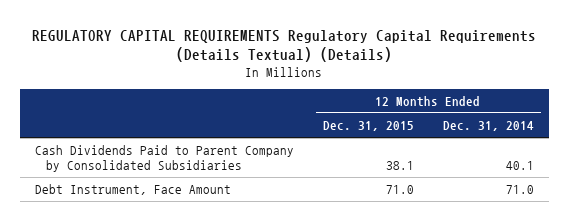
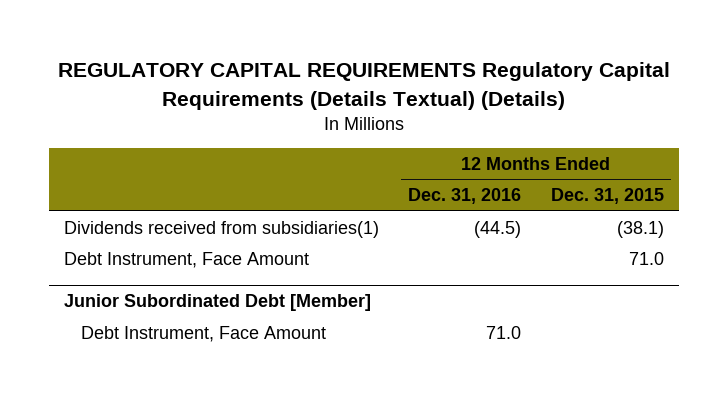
[442,121,534,132] Dec. 31, 2014 -> none
none -> [408,188,522,205] Dec. 31, 2016
[34,145,294,173] Cash Dividends Paid to Parent Company by Consolidated Subsidiaries -> none
none -> [64,220,380,238] Dividends received from subsidiaries(1)
none -> [64,294,372,312] Junior Subordinated Debt [Member]
none -> [81,325,327,342] Debt Instrument, Face Amount

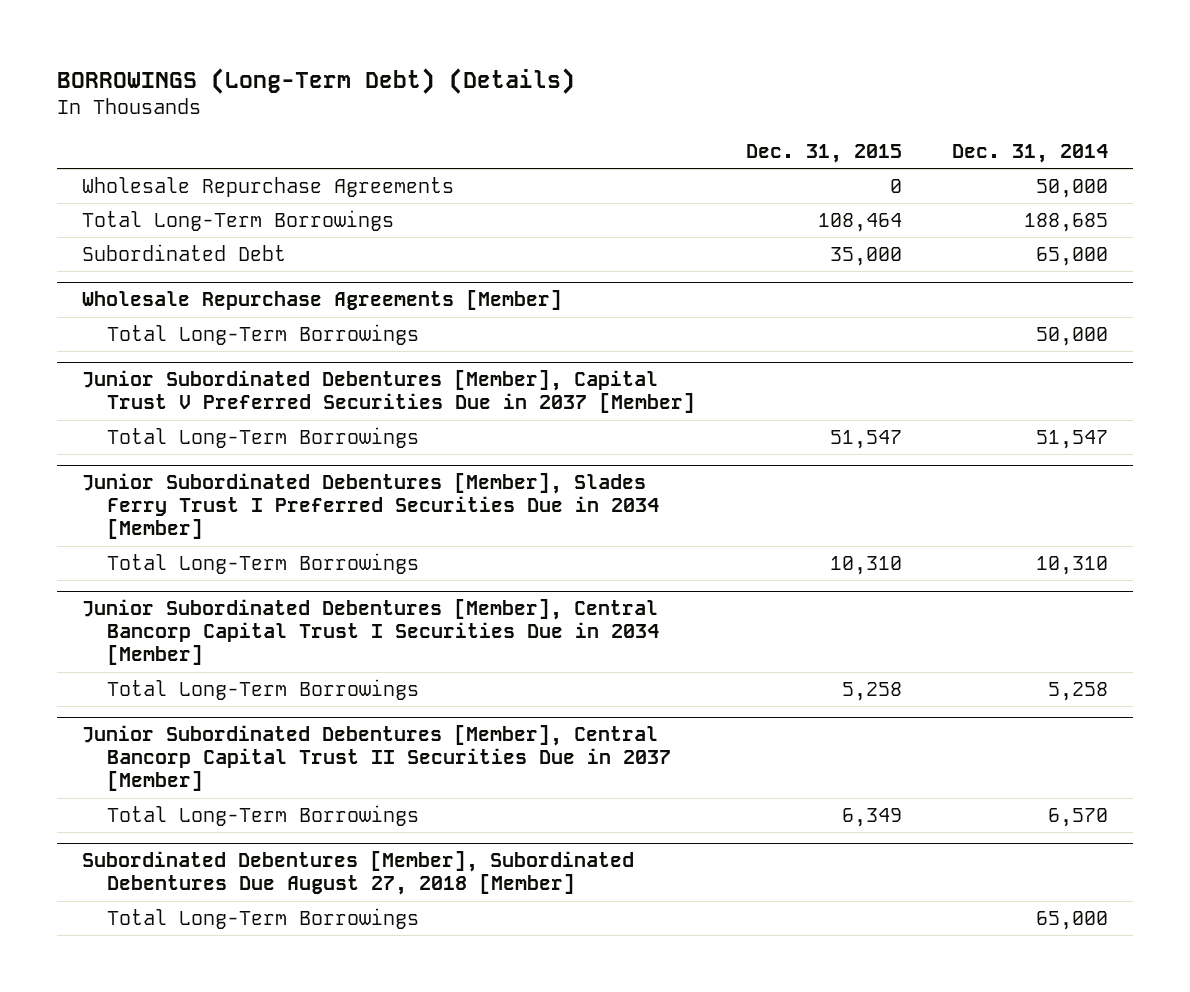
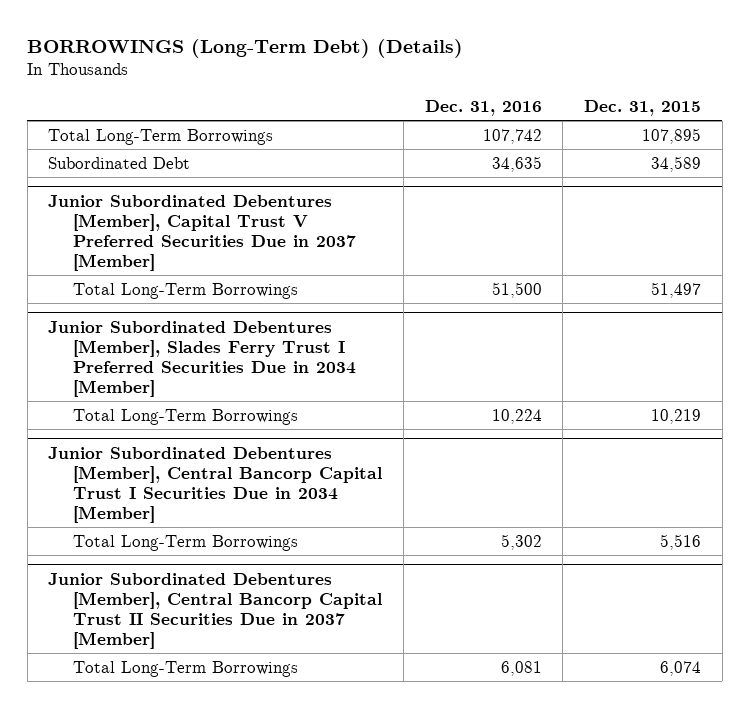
[952,143,1109,163] Dec. 31, 2014 -> none
none -> [424,99,542,116] Dec. 31, 2016
[82,176,455,197] Wholesale Repurchase Agreements -> none
[82,290,563,311] Wholesale Repurchase Agreements [Member] -> none
[107,323,420,345] Total Long-Term Borrowings -> none
[817,212,902,232] 108,464 -> [642,127,702,144] 107,895
[829,246,902,266] 35,000 -> [651,155,702,172] 34,589
[829,429,902,449] 51,547 -> [651,281,702,298] 51,497
[829,555,902,575] 10,310 -> [651,408,702,424] 10,219
[841,681,902,701] 5,258 -> [660,533,702,550] 5,516
[82,851,635,896] Subordinated Debentures [Member], Subordinated Debentures Due August 27, 2018 [Member] -> none
[107,907,420,929] Total Long-Term Borrowings -> none
[841,807,902,827] 6,349 -> [660,660,702,676] 6,074

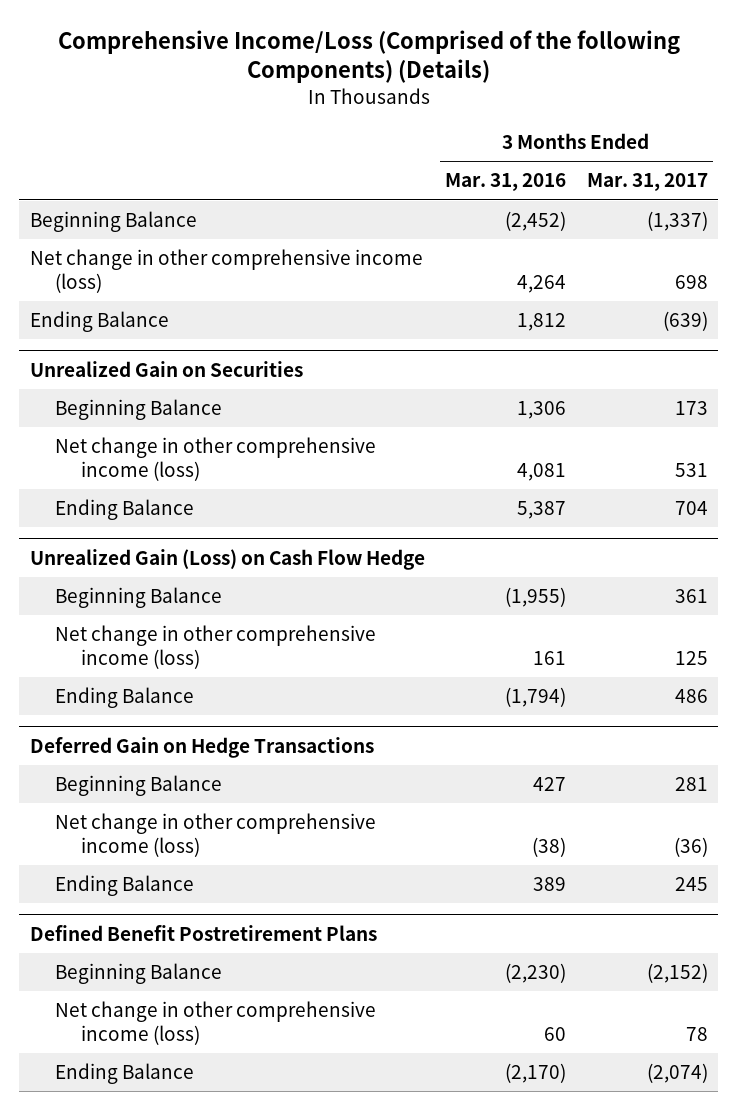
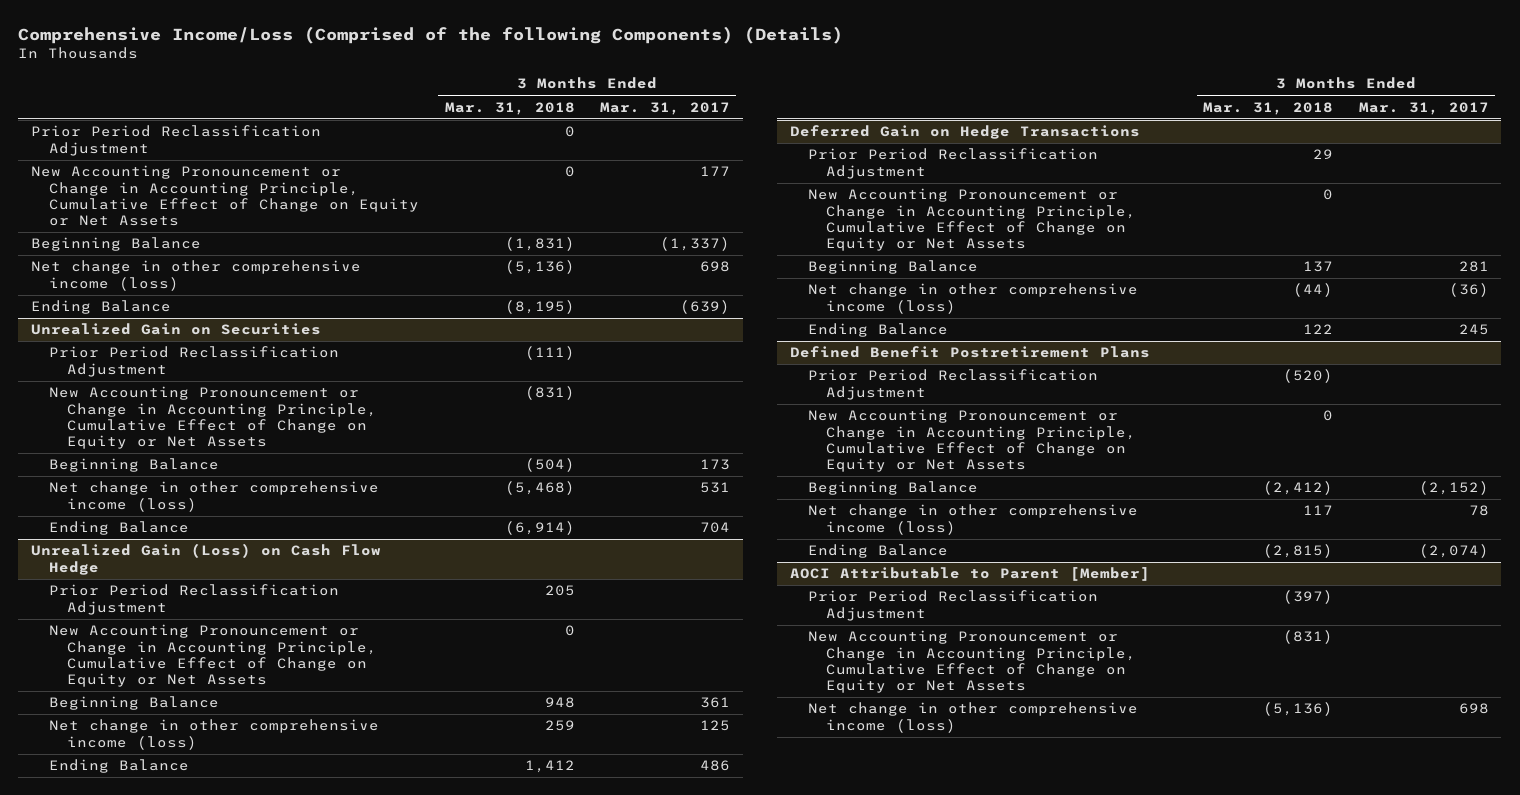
[445,173,567,192] Mar. 31, 2016 -> none
none -> [444,101,575,115] Mar. 31, 2018
none -> [31,125,322,156] Prior Period Reclassification Adjustment
none -> [31,165,420,227] New Accounting Pronouncement or Change in Accounting Principle, Cumulative Effect of Change on Equity or Net Assets
none -> [49,346,340,377] Prior Period Reclassification Adjustment
none -> [49,386,378,450] New Accounting Pronouncement or Change in Accounting Principle, Cumulative Effect of Change on Equity or Net Assets
none -> [49,584,340,615] Prior Period Reclassification Adjustment
none -> [49,624,378,688] New Accounting Pronouncement or Change in Accounting Principle, Cumulative Effect of Change on Equity or Net Assets
none -> [807,148,1098,179] Prior Period Reclassification Adjustment
none -> [807,188,1136,252] New Accounting Pronouncement or Change in Accounting Principle, Cumulative Effect of Change on Equity or Net Assets
none -> [807,369,1098,400] Prior Period Reclassification Adjustment
none -> [807,409,1136,473] New Accounting Pronouncement or Change in Accounting Principle, Cumulative Effect of Change on Equity or Net Assets
none -> [789,567,1150,582] AOCI Attributable to Parent [Member]
none -> [807,590,1098,621] Prior Period Reclassification Adjustment
none -> [807,630,1136,694] New Accounting Pronouncement or Change in Accounting Principle, Cumulative Effect of Change on Equity or Net Assets
none -> [807,702,1138,733] Net change in other comprehensive income (loss)

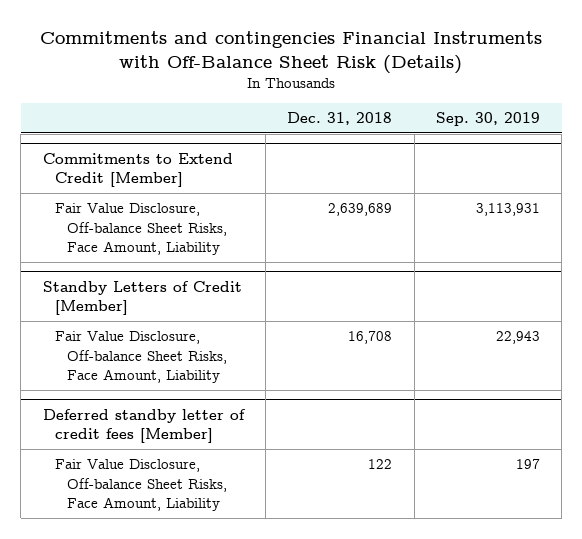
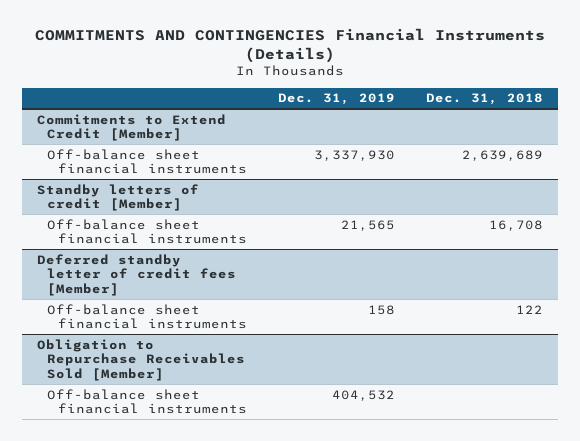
[40,31,543,74] Commitments and contingencies Financial Instruments with Off-Balance Sheet Risk (Details) -> [34,28,545,64] COMMITMENTS AND CONTINGENCIES Financial Instruments (Details)
[435,112,540,127] Sep. 30, 2019 -> none
none -> [277,93,395,106] Dec. 31, 2019
[54,203,227,256] Fair Value Disclosure, Off-balance Sheet Risks, Face Amount, Liability -> [47,148,247,175] Off-balance sheet financial instruments
[42,280,242,316] Standby Letters of Credit [Member] -> [37,183,200,212] Standby letters of credit [Member]
[54,331,227,384] Fair Value Disclosure, Off-balance Sheet Risks, Face Amount, Liability -> [47,218,247,245] Off-balance sheet financial instruments
[54,459,227,512] Fair Value Disclosure, Off-balance Sheet Risks, Face Amount, Liability -> [47,303,247,330] Off-balance sheet financial instruments
none -> [37,338,246,381] Obligation to Repurchase Receivables Sold [Member]
none -> [47,388,247,415] Off-balance sheet financial instruments

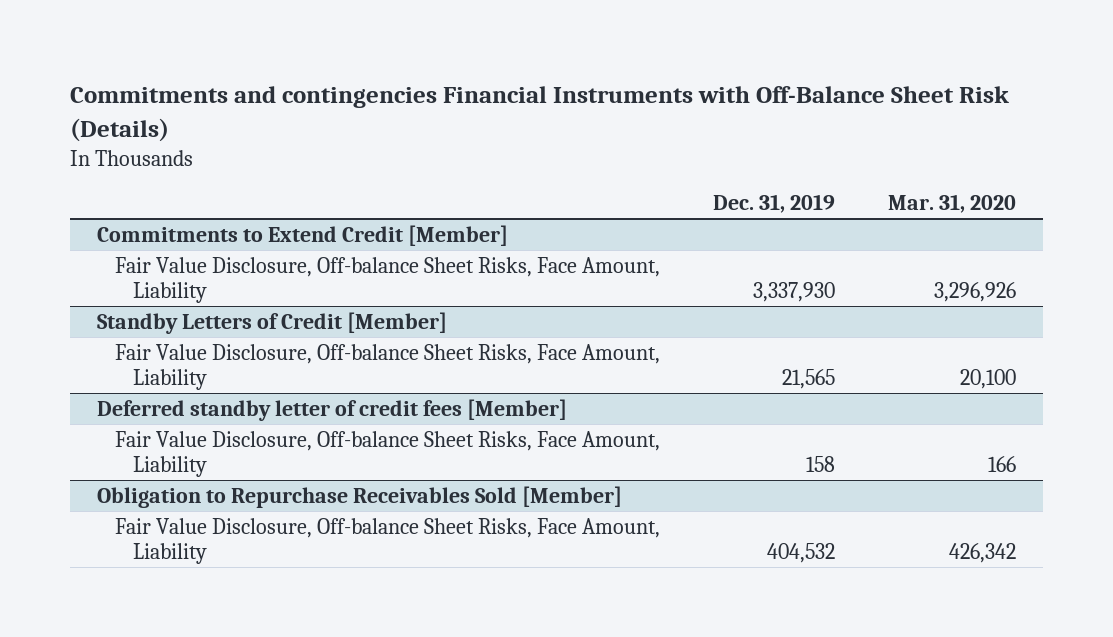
[34,28,545,64] COMMITMENTS AND CONTINGENCIES Financial Instruments (Details) -> [70,86,1010,142] Commitments and contingencies Financial Instruments with Off-Balance Sheet Risk (Details)
[425,93,543,106] Dec. 31, 2018 -> none
none -> [888,193,1017,213] Mar. 31, 2020
[47,148,247,175] Off-balance sheet financial instruments -> [114,256,660,303] Fair Value Disclosure, Off-balance Sheet Risks, Face Amount, Liability
[37,183,200,212] Standby letters of credit [Member] -> [96,311,447,334] Standby Letters of Credit [Member]
[47,218,247,245] Off-balance sheet financial instruments -> [114,343,660,390] Fair Value Disclosure, Off-balance Sheet Risks, Face Amount, Liability
[47,303,247,330] Off-balance sheet financial instruments -> [114,430,660,477] Fair Value Disclosure, Off-balance Sheet Risks, Face Amount, Liability
[47,388,247,415] Off-balance sheet financial instruments -> [114,517,660,564] Fair Value Disclosure, Off-balance Sheet Risks, Face Amount, Liability

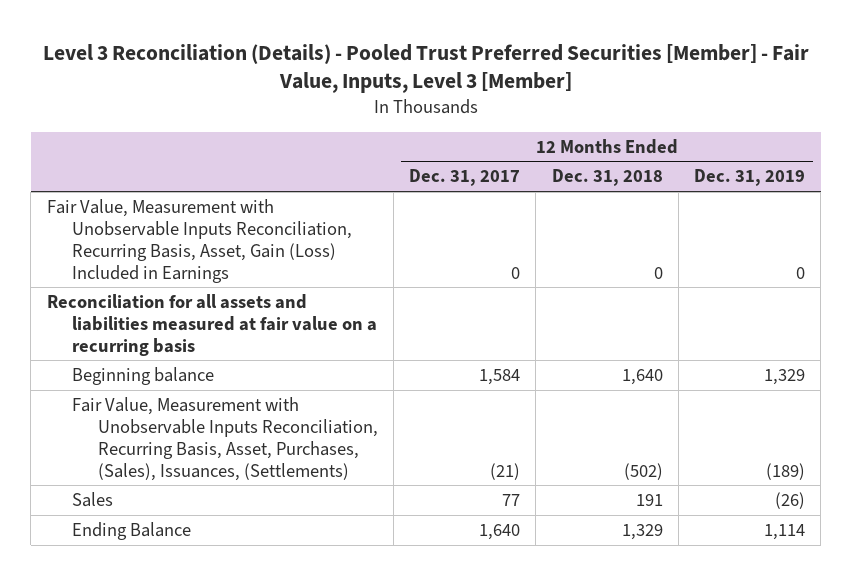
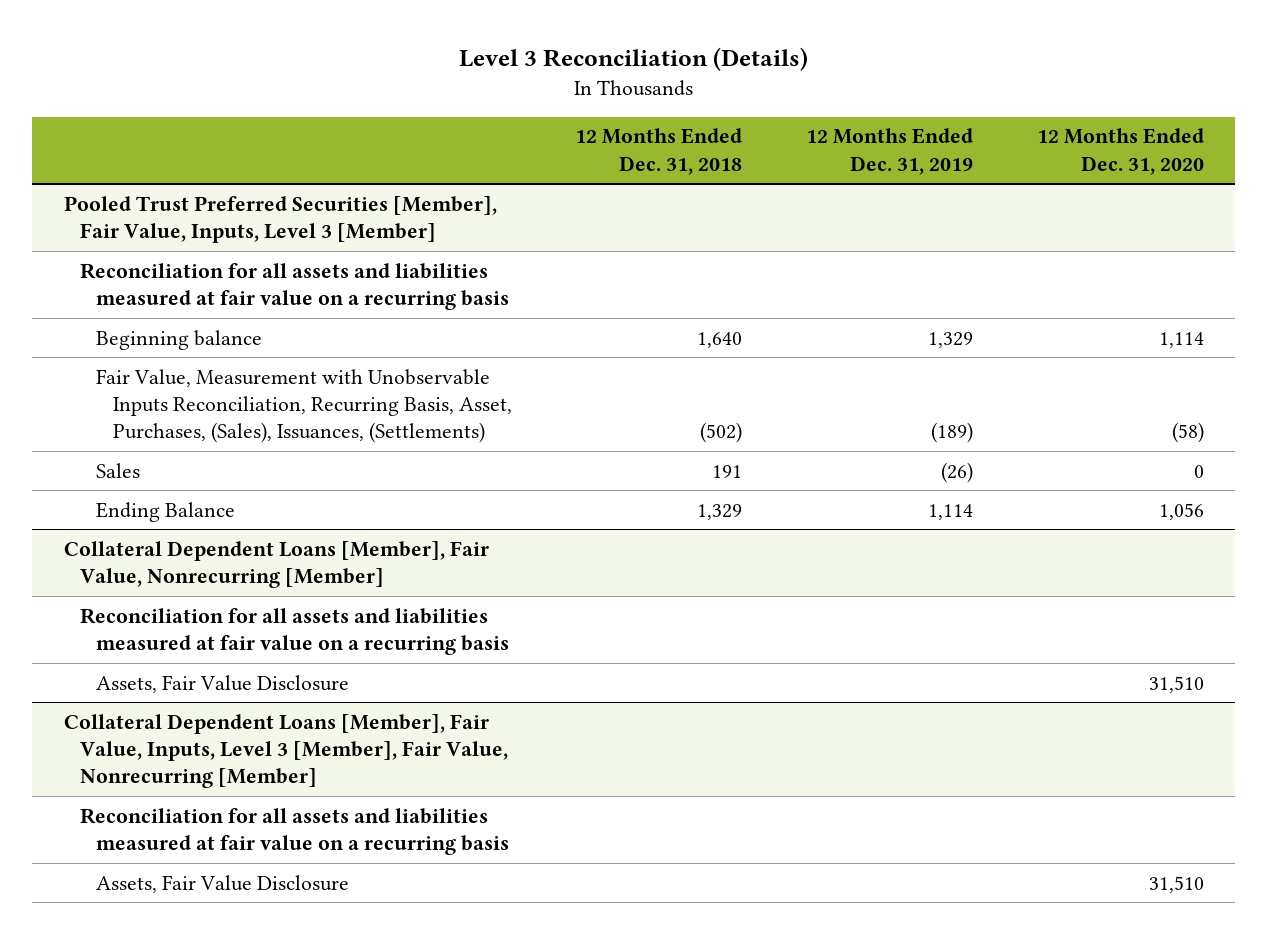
[42,43,809,94] Level 3 Reconciliation (Details) - Pooled Trust Preferred Securities [Member] - Fair Value, Inputs, Level 3 [Member] -> [458,46,808,71] Level 3 Reconciliation (Details)
[409,169,521,187] Dec. 31, 2017 -> none
none -> [1036,128,1204,175] 12 Months Ended Dec. 31, 2020
[46,198,353,283] Fair Value, Measurement with Unobservable Inputs Reconciliation, Recurring Basis, Asset, Gain (Loss) Included in Earnings -> none
none -> [63,195,497,244] Pooled Trust Preferred Securities [Member], Fair Value, Inputs, Level 3 [Member]
none -> [63,540,489,589] Collateral Dependent Loans [Member], Fair Value, Nonrecurring [Member]
none -> [80,607,510,656] Reconciliation for all assets and liabilities measured at fair value on a recurring basis
none -> [96,674,350,693] Assets, Fair Value Disclosure
none -> [63,713,509,789] Collateral Dependent Loans [Member], Fair Value, Inputs, Level 3 [Member], Fair Value, Nonrecurring [Member]
none -> [80,807,510,856] Reconciliation for all assets and liabilities measured at fair value on a recurring basis
none -> [96,874,350,893] Assets, Fair Value Disclosure

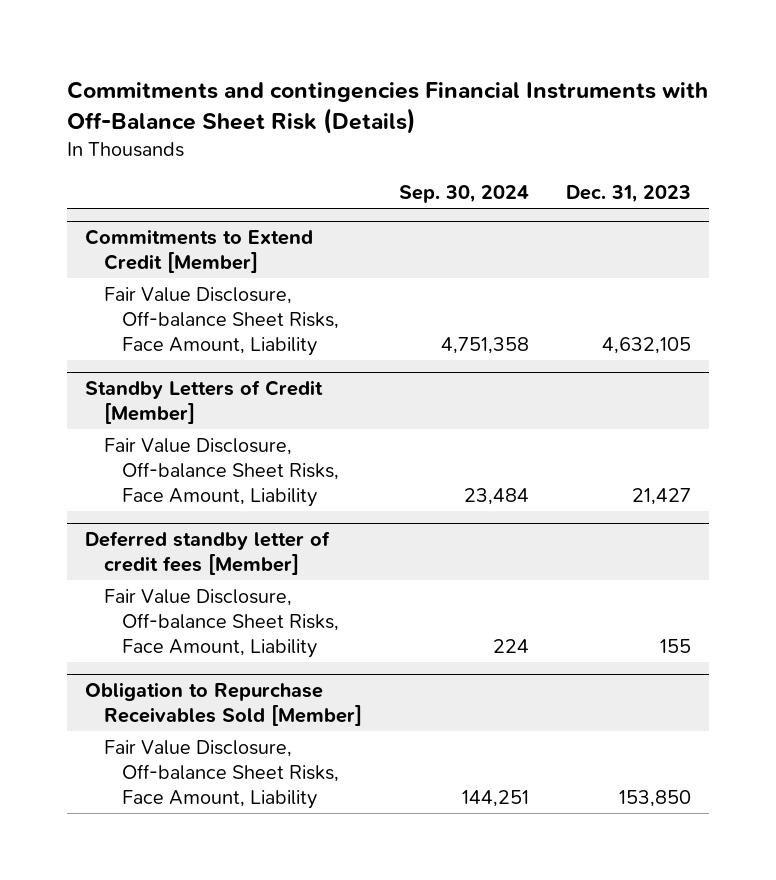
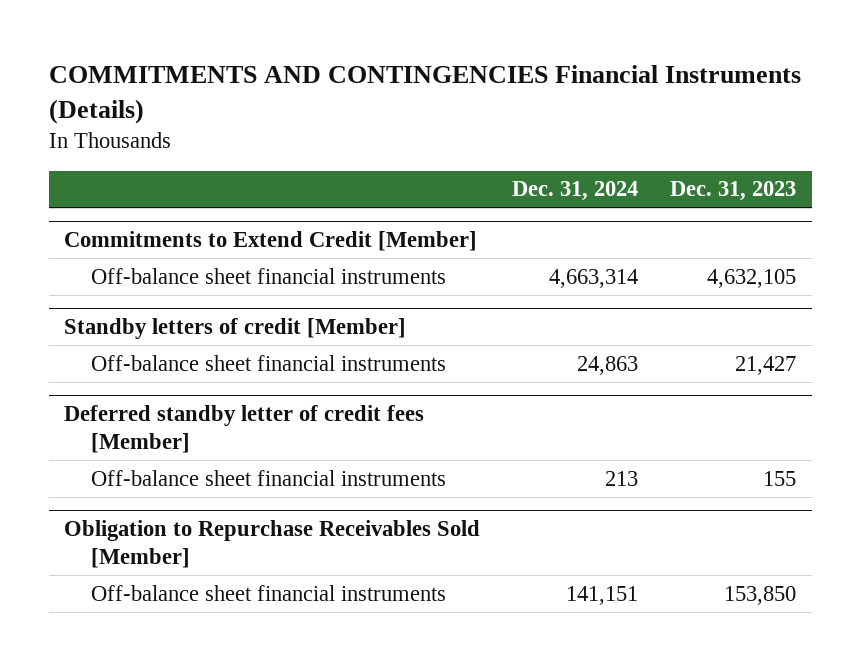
[66,80,708,135] Commitments and contingencies Financial Instruments with Off-Balance Sheet Risk (Details) -> [48,65,801,125] COMMITMENTS AND CONTINGENCIES Financial Instruments (Details)
[398,185,529,204] Sep. 30, 2024 -> none
none -> [512,181,639,202] Dec. 31, 2024
[103,286,340,356] Fair Value Disclosure, Off-balance Sheet Risks, Face Amount, Liability -> [90,267,446,284] Off-balance sheet financial instruments
[85,380,324,425] Standby Letters of Credit [Member] -> [64,318,407,340] Standby letters of credit [Member]
[103,437,340,507] Fair Value Disclosure, Off-balance Sheet Risks, Face Amount, Liability -> [90,354,446,371] Off-balance sheet financial instruments
[103,588,340,658] Fair Value Disclosure, Off-balance Sheet Risks, Face Amount, Liability -> [90,469,446,486] Off-balance sheet financial instruments
[103,739,340,809] Fair Value Disclosure, Off-balance Sheet Risks, Face Amount, Liability -> [90,584,446,601] Off-balance sheet financial instruments

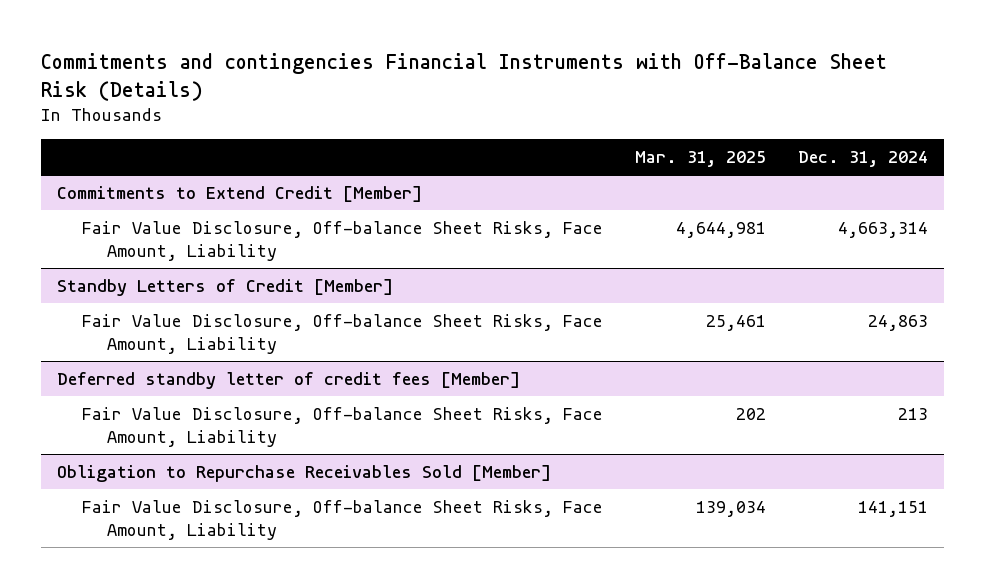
[48,65,801,125] COMMITMENTS AND CONTINGENCIES Financial Instruments (Details) -> [41,53,888,102] Commitments and contingencies Financial Instruments with Off-Balance Sheet Risk (Details)
[670,181,797,202] Dec. 31, 2023 -> none
none -> [635,150,767,167] Mar. 31, 2025
[90,267,446,284] Off-balance sheet financial instruments -> [82,220,604,261] Fair Value Disclosure, Off-balance Sheet Risks, Face Amount, Liability
[64,318,407,340] Standby letters of credit [Member] -> [57,278,394,296] Standby Letters of Credit [Member]
[90,354,446,371] Off-balance sheet financial instruments -> [82,313,604,354] Fair Value Disclosure, Off-balance Sheet Risks, Face Amount, Liability
[90,469,446,486] Off-balance sheet financial instruments -> [82,406,604,447] Fair Value Disclosure, Off-balance Sheet Risks, Face Amount, Liability
[90,584,446,601] Off-balance sheet financial instruments -> [82,499,604,540] Fair Value Disclosure, Off-balance Sheet Risks, Face Amount, Liability

